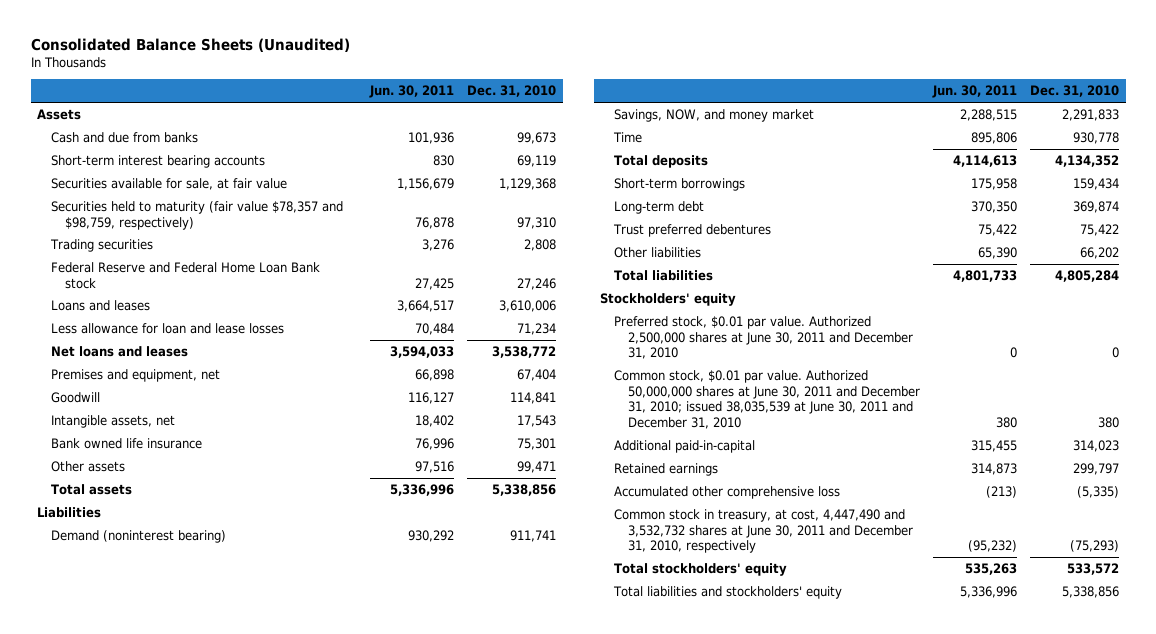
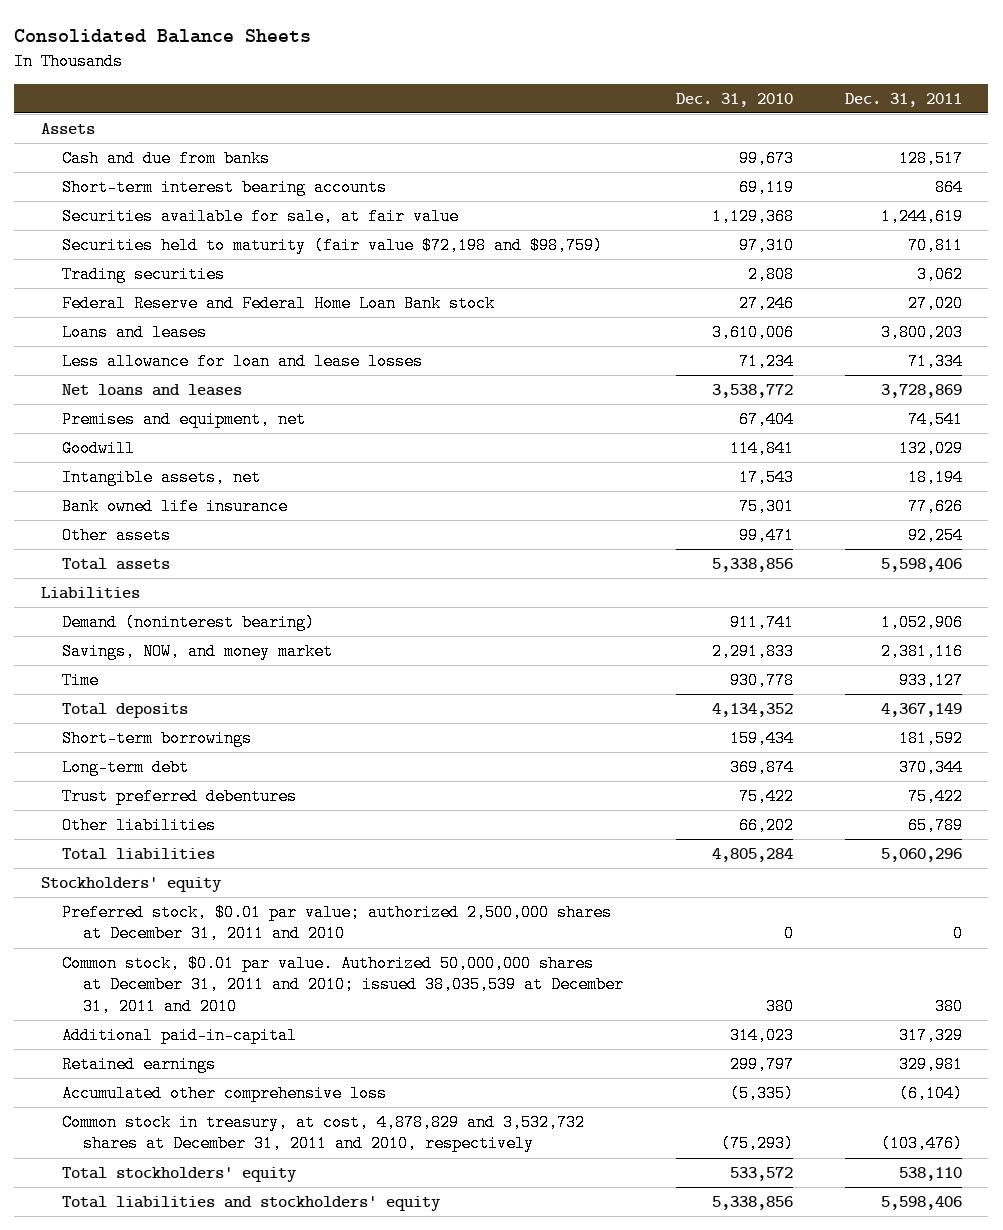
[30,38,350,53] Consolidated Balance Sheets (Unaudited) -> [14,28,312,43] Consolidated Balance Sheets
[368,85,454,99] Jun. 30, 2011 -> none
none -> [845,92,963,107] Dec. 31, 2011
[51,200,344,230] Securities held to maturity (fair value $78,357 and $98,759, respectively) -> [61,237,603,255] Securities held to maturity (fair value $72,198 and $98,759)
[614,315,914,360] Preferred stock, $0.01 par value. Authorized 2,500,000 shares at June 30, 2011 and December 31, 2010 -> [61,904,612,943] Preferred stock, $0.01 par value; authorized 2,500,000 shares at December 31, 2011 and 2010
[614,369,921,430] Common stock, $0.01 par value. Authorized 50,000,000 shares at June 30, 2011 and December 31, 2010; issued 38,035,539 at June 30, 2011 and December 31, 2010 -> [61,955,624,1015] Common stock, $0.01 par value. Authorized 50,000,000 shares at December 31, 2011 and 2010; issued 38,035,539 at December 31, 2011 and 2010
[614,508,914,554] Common stock in treasury, at cost, 4,447,490 and 3,532,732 shares at June 30, 2011 and December 31, 2010, respectively -> [61,1114,585,1153] Common stock in treasury, at cost, 4,878,829 and 3,532,732 shares at December 31, 2011 and 2010, respectively

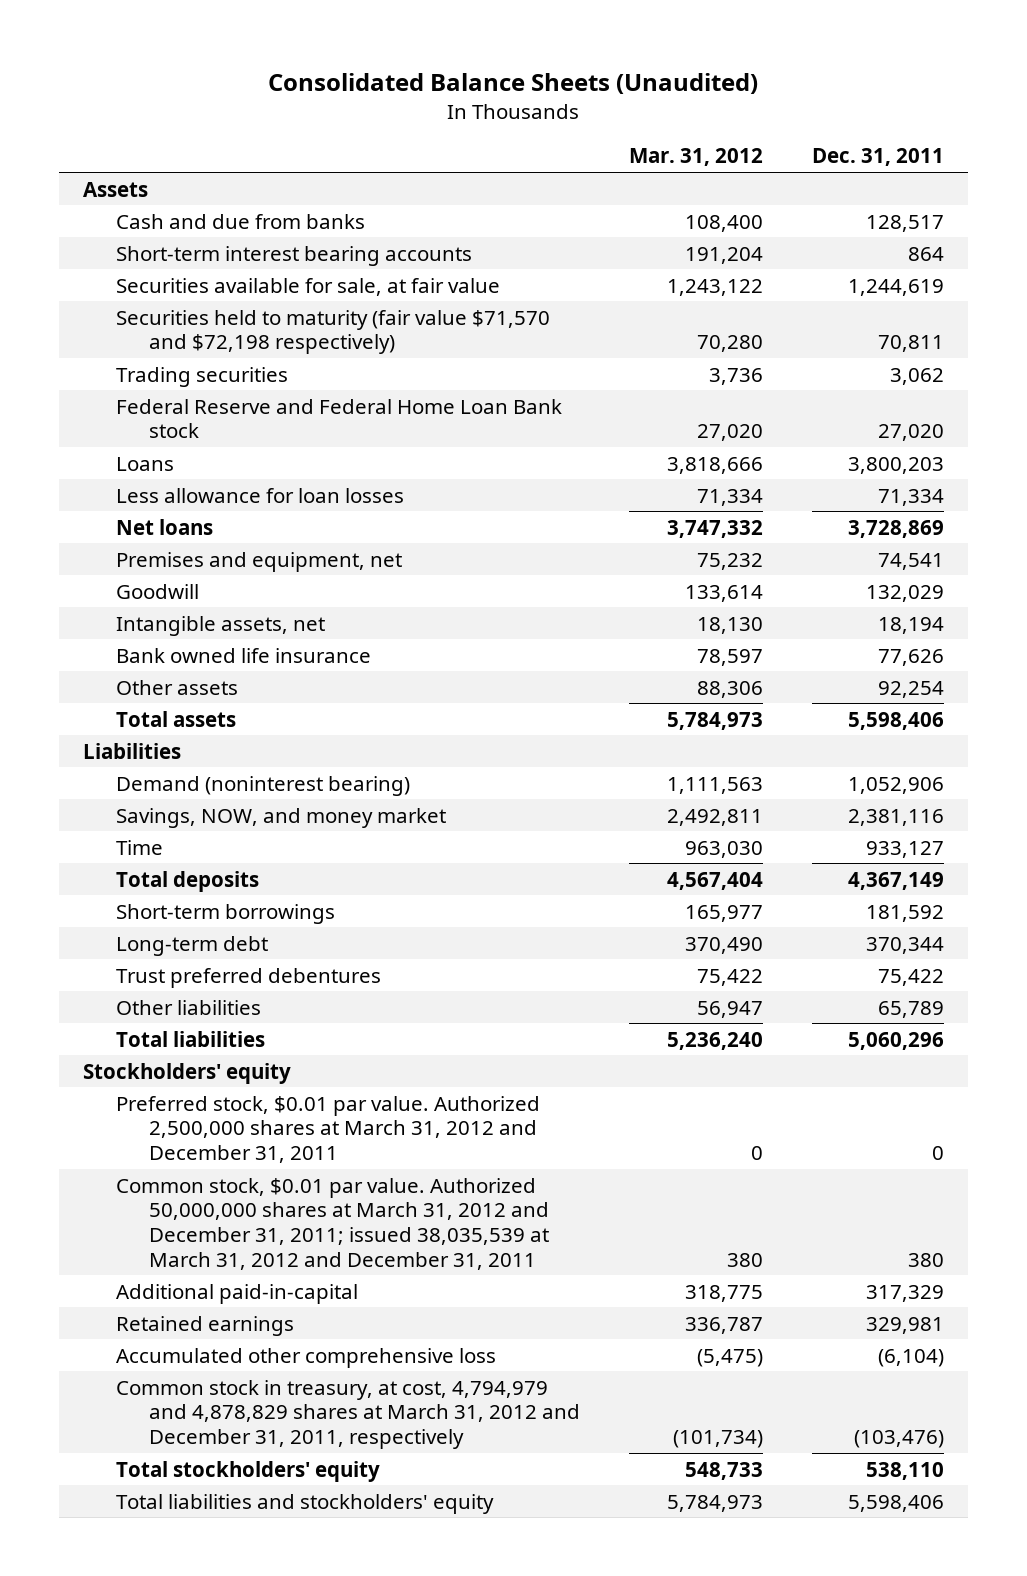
[14,28,312,43] Consolidated Balance Sheets -> [268,73,759,95] Consolidated Balance Sheets (Unaudited)
[675,92,793,107] Dec. 31, 2010 -> none
none -> [628,148,763,167] Mar. 31, 2012
[61,237,603,255] Securities held to maturity (fair value $72,198 and $98,759) -> [116,309,551,355] Securities held to maturity (fair value $71,570 and $72,198 respectively)
[61,324,207,342] Loans and leases -> [116,456,175,471] Loans
[61,353,423,371] Less allowance for loan and lease losses -> [116,487,405,503] Less allowance for loan losses
[61,384,242,397] Net loans and leases -> [116,518,214,535] Net loans
[61,904,612,943] Preferred stock, $0.01 par value; authorized 2,500,000 shares at December 31, 2011 and 2010 -> [116,1095,541,1163] Preferred stock, $0.01 par value. Authorized 2,500,000 shares at March 31, 2012 and December 31, 2011
[61,955,624,1015] Common stock, $0.01 par value. Authorized 50,000,000 shares at December 31, 2011 and 2010; issued 38,035,539 at December 31, 2011 and 2010 -> [116,1177,549,1270] Common stock, $0.01 par value. Authorized 50,000,000 shares at March 31, 2012 and December 31, 2011; issued 38,035,539 at March 31, 2012 and December 31, 2011
[61,1114,585,1153] Common stock in treasury, at cost, 4,878,829 and 3,532,732 shares at December 31, 2011 and 2010, respectively -> [116,1379,580,1449] Common stock in treasury, at cost, 4,794,979 and 4,878,829 shares at March 31, 2012 and December 31, 2011, respectively

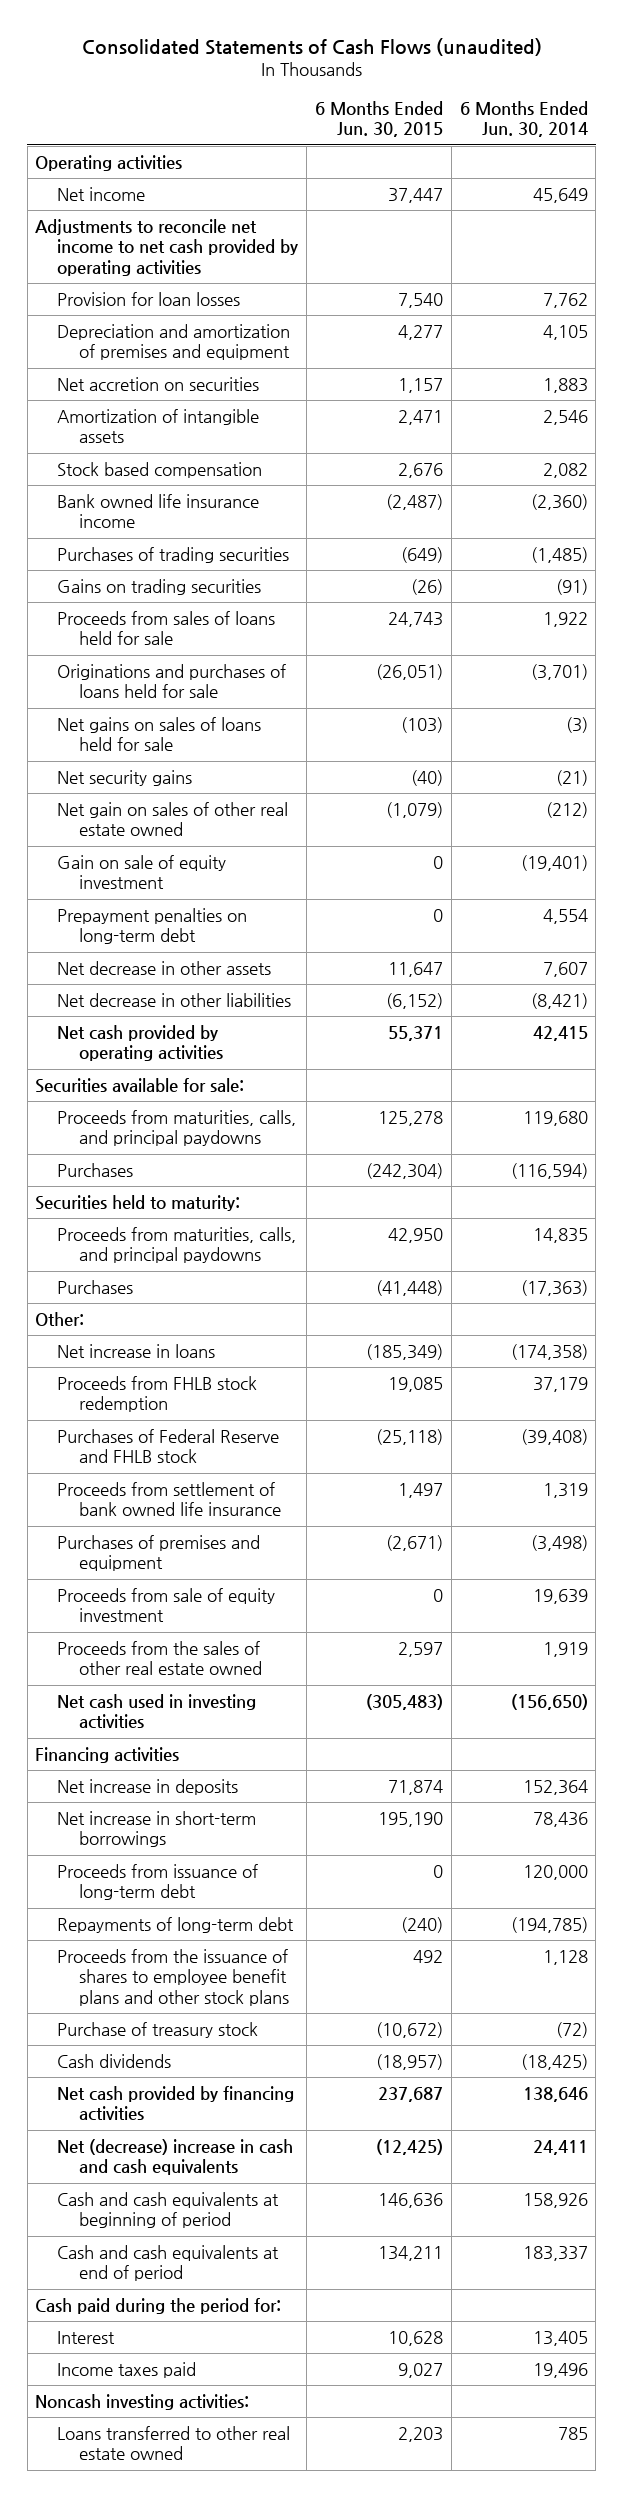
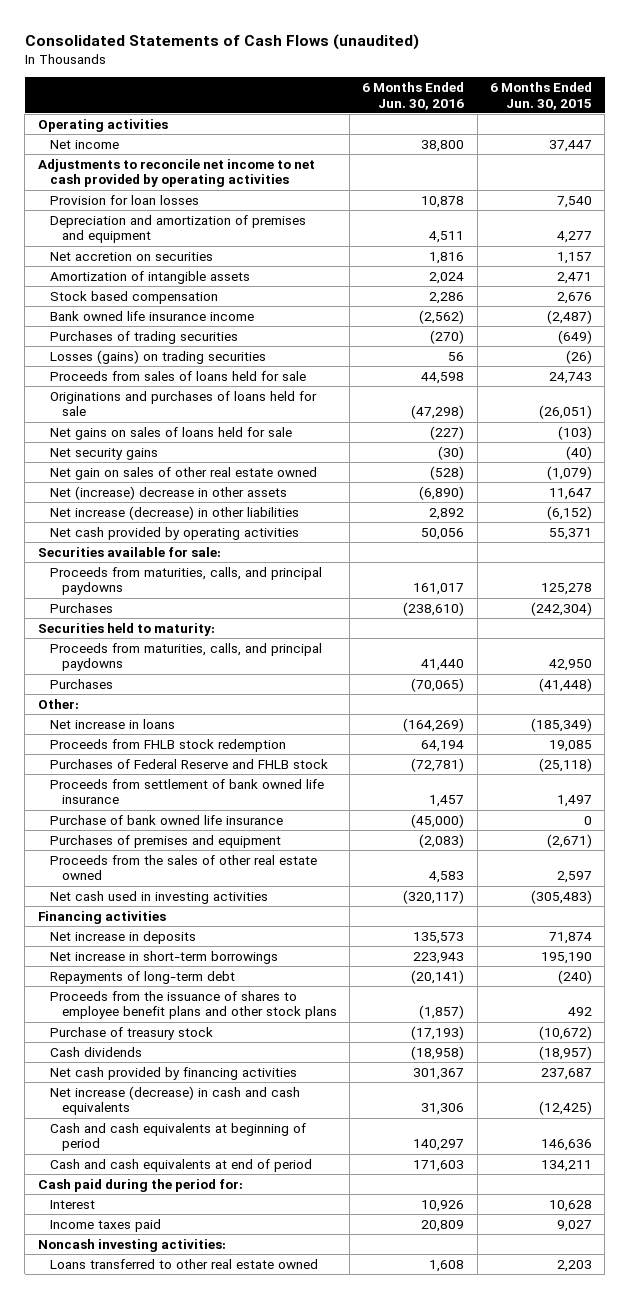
[459,100,588,138] 6 Months Ended Jun. 30, 2014 -> none
none -> [362,81,465,110] 6 Months Ended Jun. 30, 2016
[57,578,262,595] Gains on trading securities -> [49,349,266,364] Losses (gains) on trading securities
[57,854,227,890] Gain on sale of equity investment -> none
[57,907,248,945] Prepayment penalties on long-term debt -> none
[57,960,272,975] Net decrease in other assets -> [49,485,287,500] Net (increase) decrease in other assets
[57,992,292,1007] Net decrease in other liabilities -> [49,505,299,520] Net increase (decrease) in other liabilities
none -> [49,814,283,825] Purchase of bank owned life insurance
[57,1587,276,1623] Proceeds from sale of equity investment -> none
[57,1863,259,1901] Proceeds from issuance of long-term debt -> none
[57,2138,294,2176] Net (decrease) increase in cash and cash equivalents -> [49,1085,300,1116] Net increase (decrease) in cash and cash equivalents

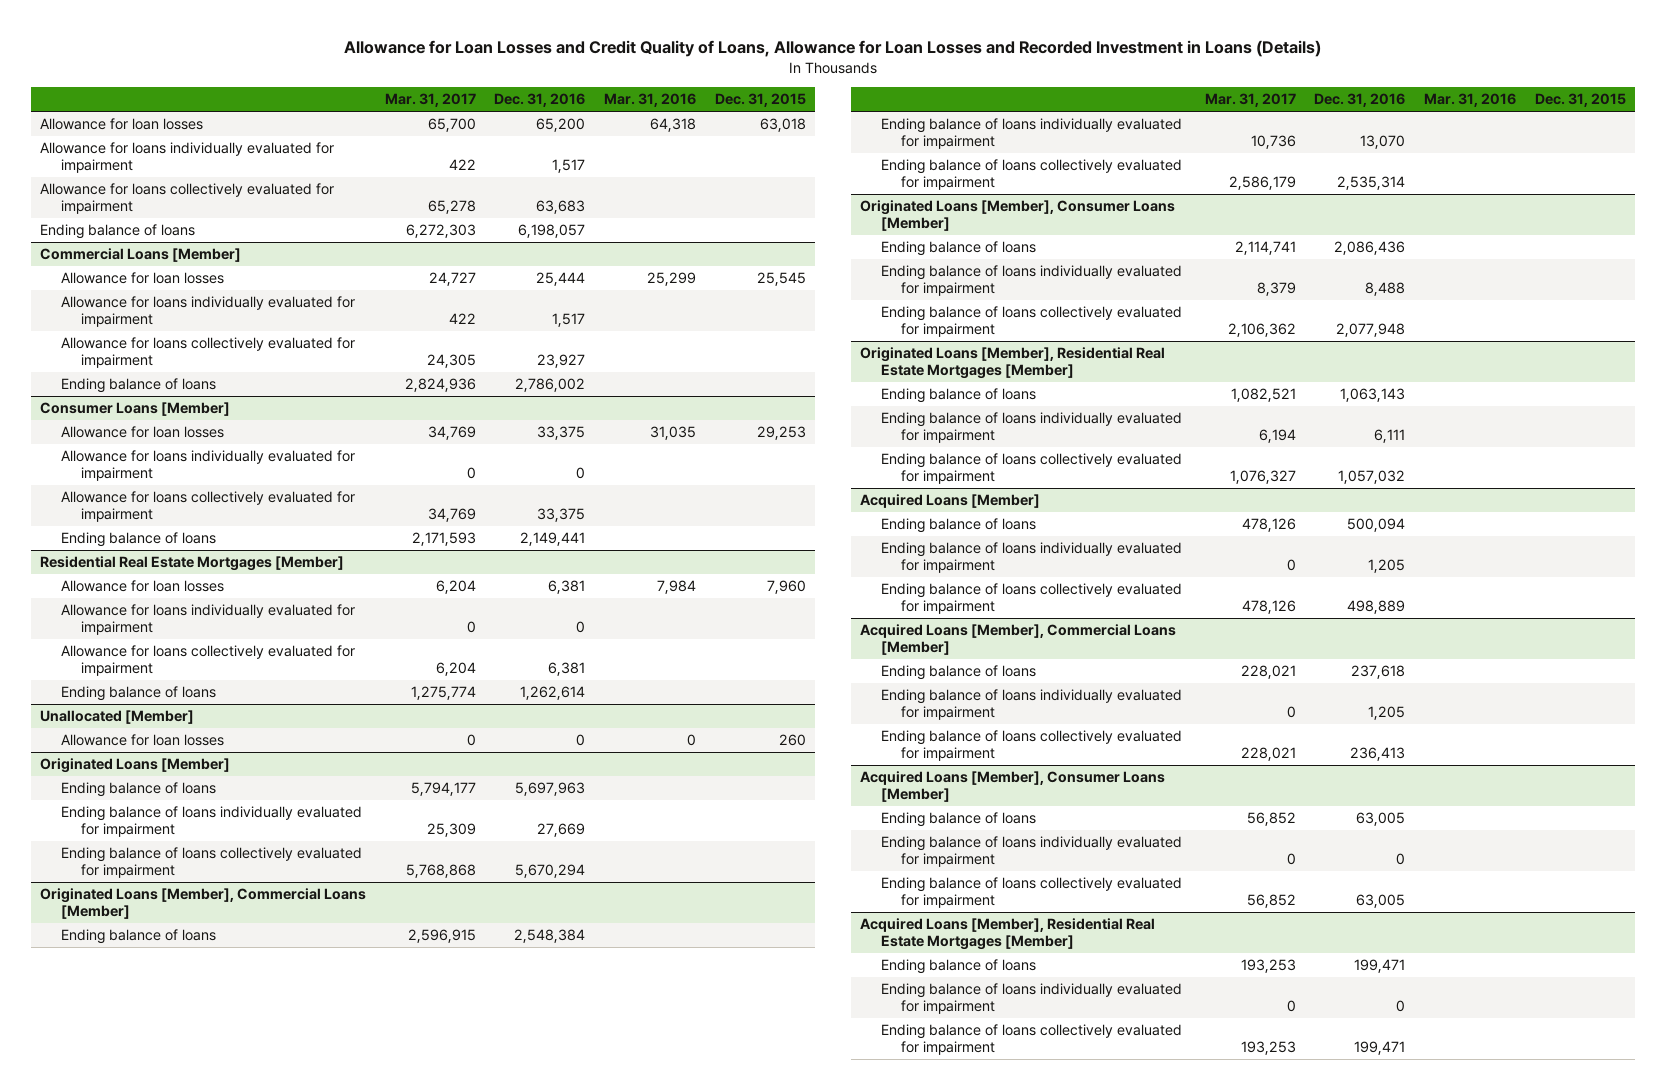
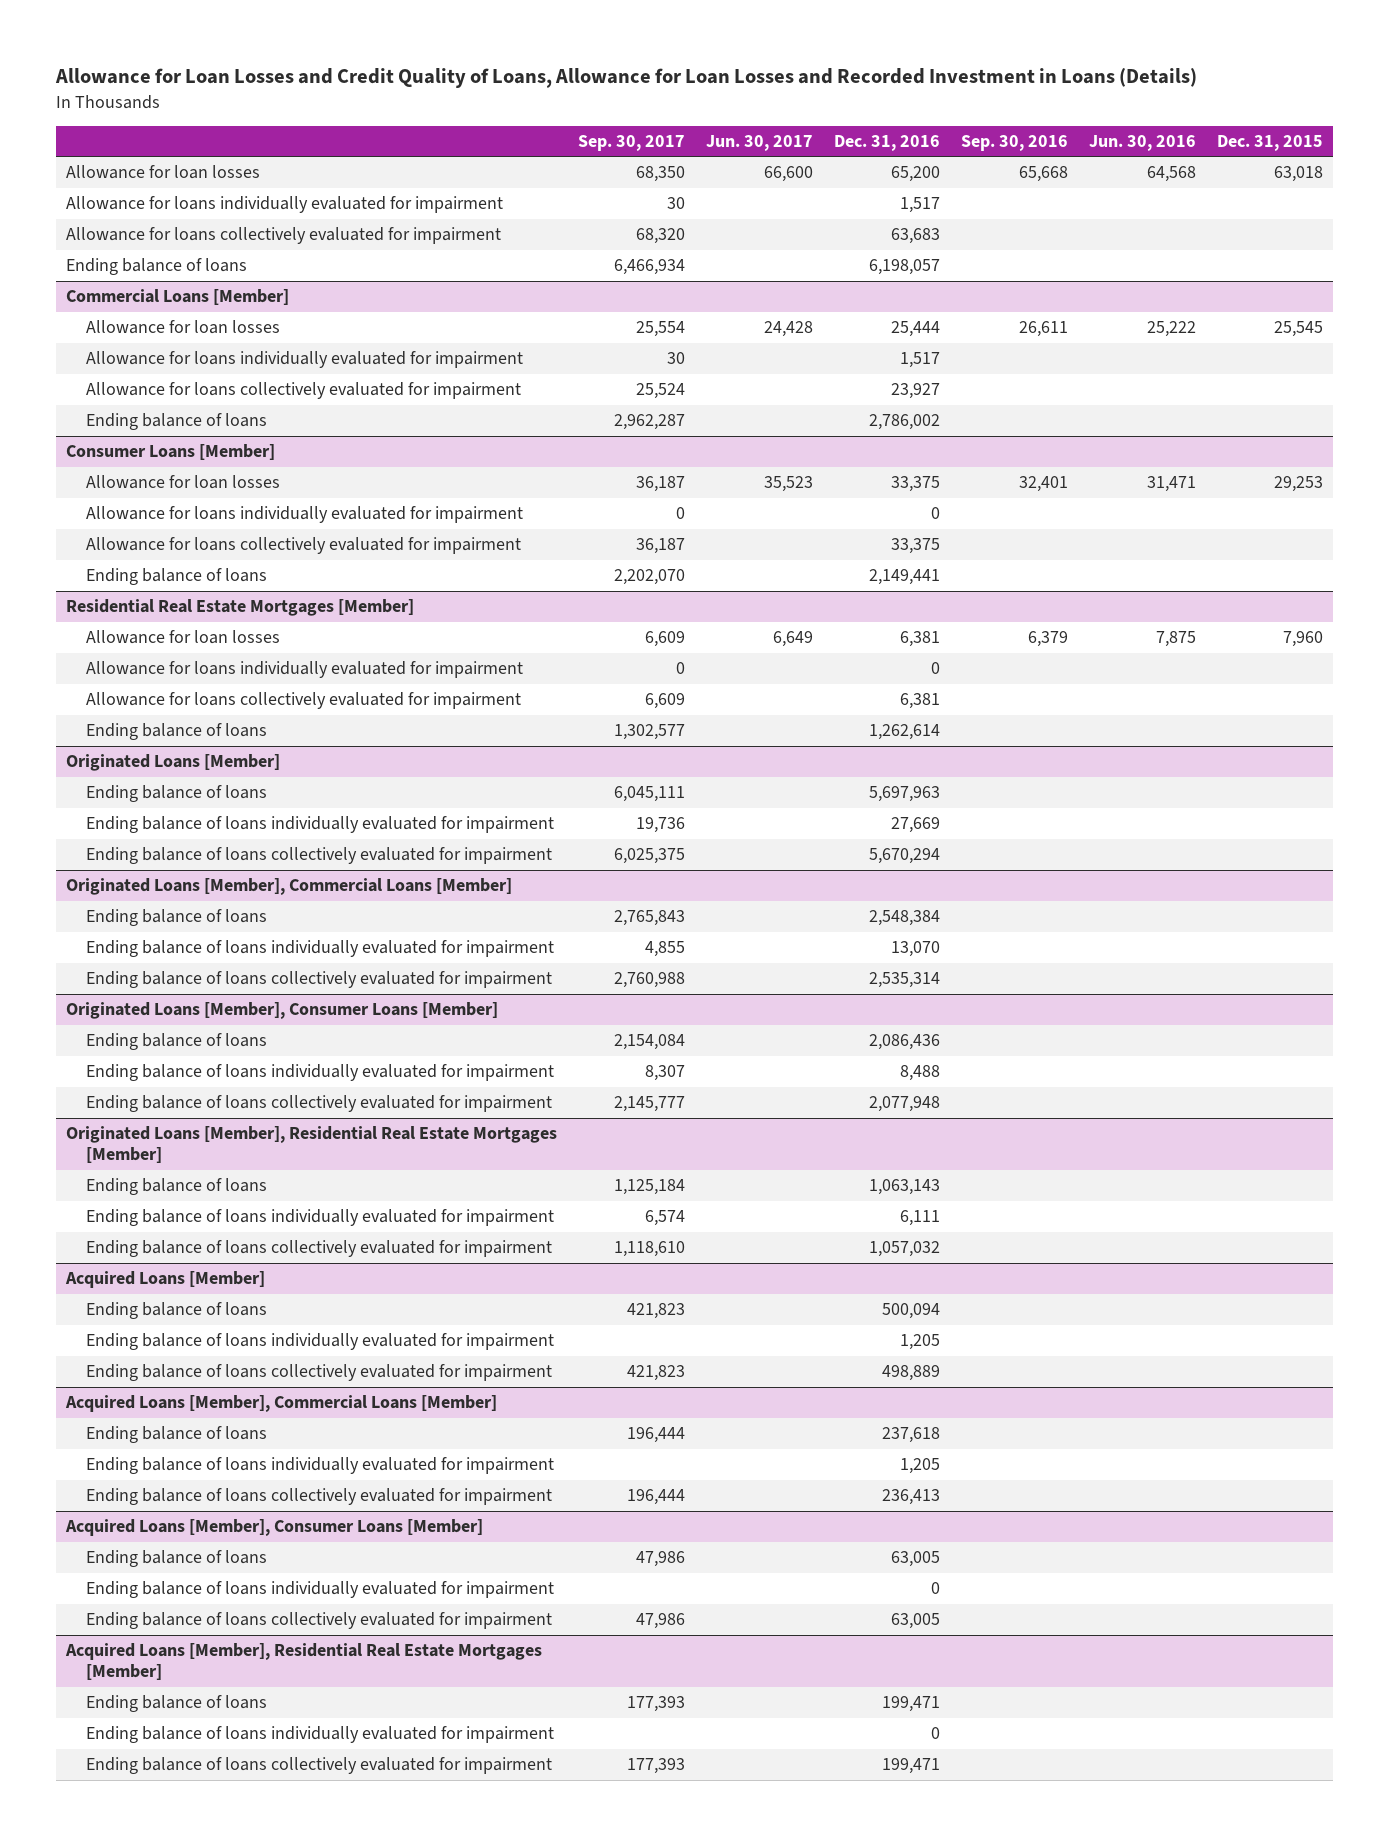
[384,93,476,108] Mar. 31, 2017 -> none
[604,93,697,108] Mar. 31, 2016 -> none
none -> [578,134,686,151] Sep. 30, 2017
none -> [706,134,814,151] Jun. 30, 2017
none -> [961,134,1069,151] Sep. 30, 2016
none -> [1089,134,1197,151] Jun. 30, 2016
[40,710,195,725] Unallocated [Member] -> none
[60,734,224,747] Allowance for loan losses -> none

